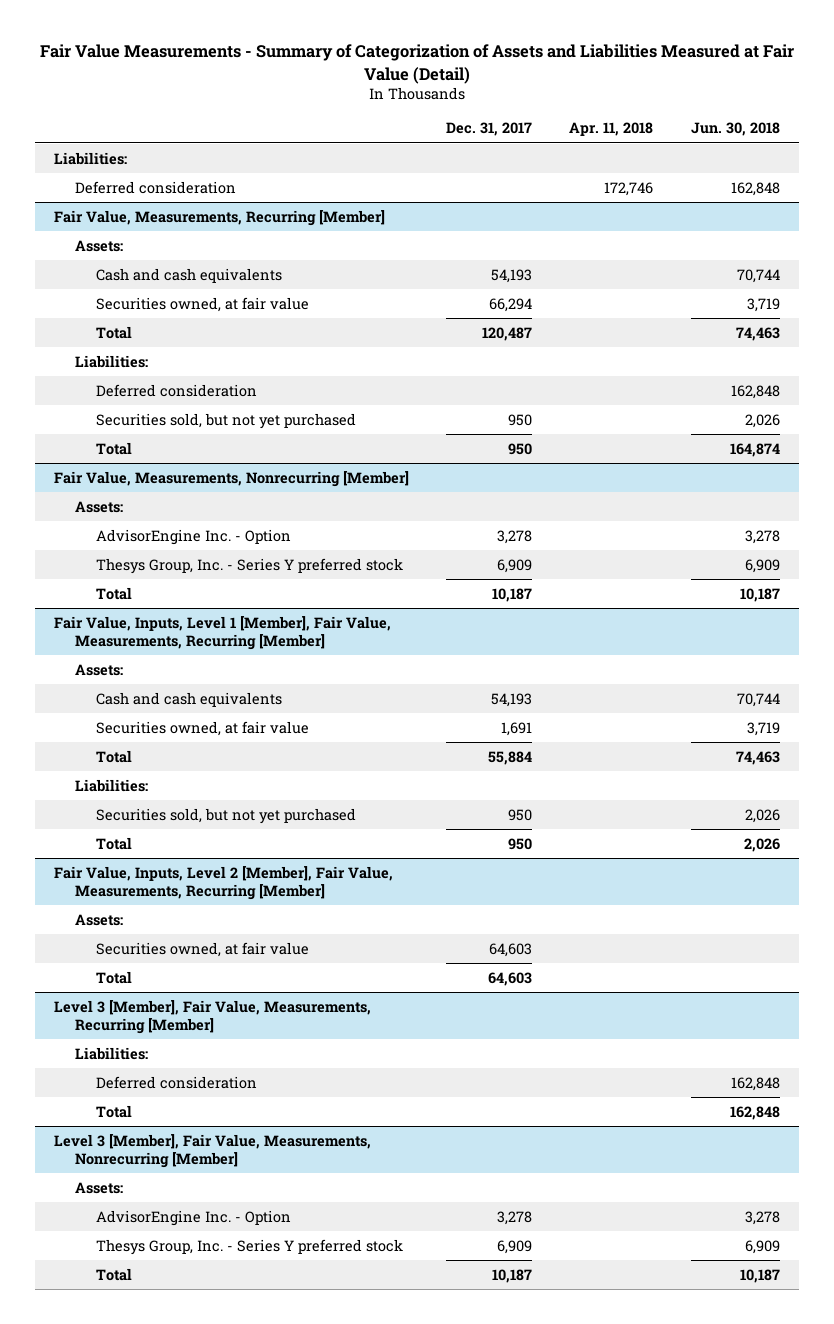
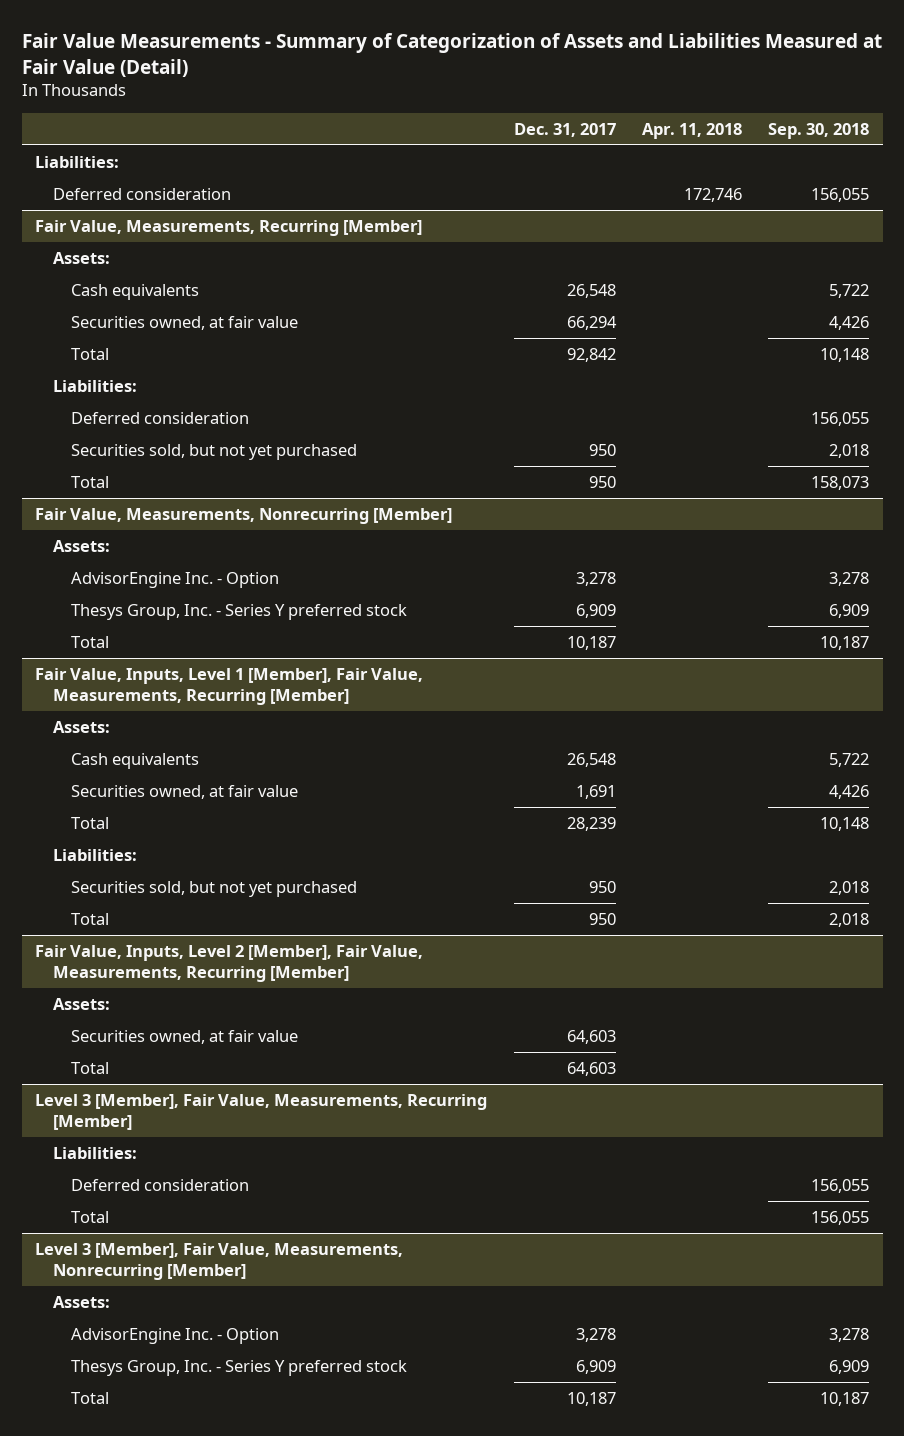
[690,122,780,137] Jun. 30, 2018 -> none
none -> [768,123,870,140] Sep. 30, 2018
[95,267,282,283] Cash and cash equivalents -> [71,283,200,300] Cash equivalents
[491,268,533,283] 54,193 -> [566,283,616,298] 26,548
[482,326,533,341] 120,487 -> [566,347,616,362] 92,842
[95,691,282,707] Cash and cash equivalents -> [71,752,200,769] Cash equivalents
[491,692,533,707] 54,193 -> [566,752,616,767] 26,548
[488,750,533,765] 55,884 -> [566,816,616,831] 28,239

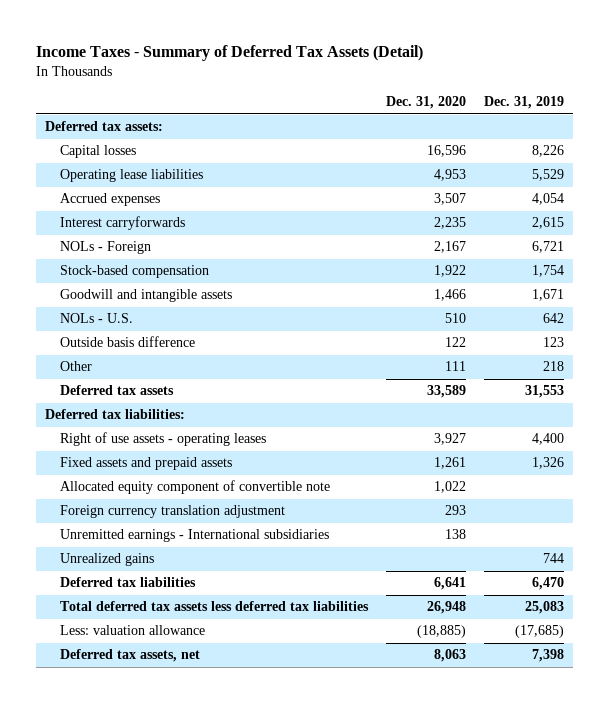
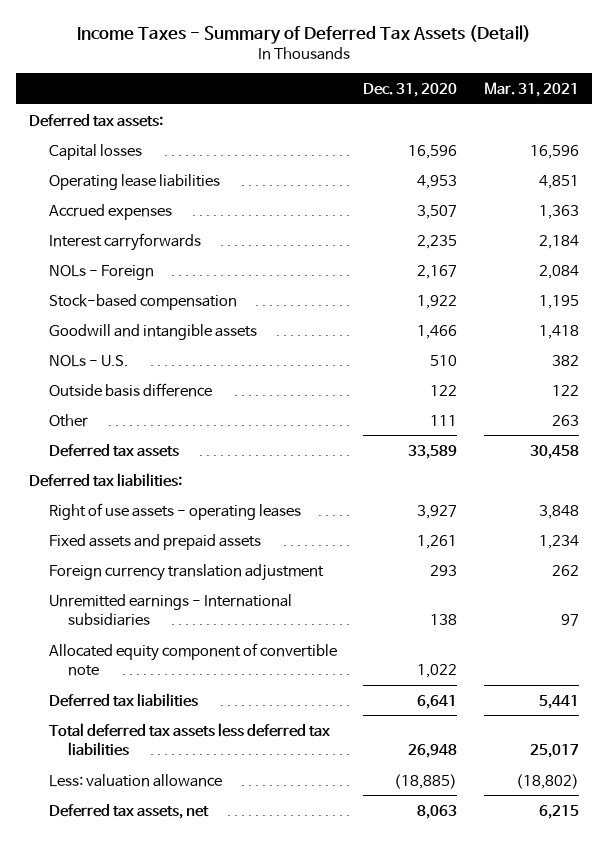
[483,96,564,110] Dec. 31, 2019 -> none
none -> [484,81,580,97] Mar. 31, 2021
[59,553,154,567] Unrealized gains -> none
[59,480,330,495] Allocated equity component of convertible note -> [48,642,337,676] Allocated equity component of convertible note

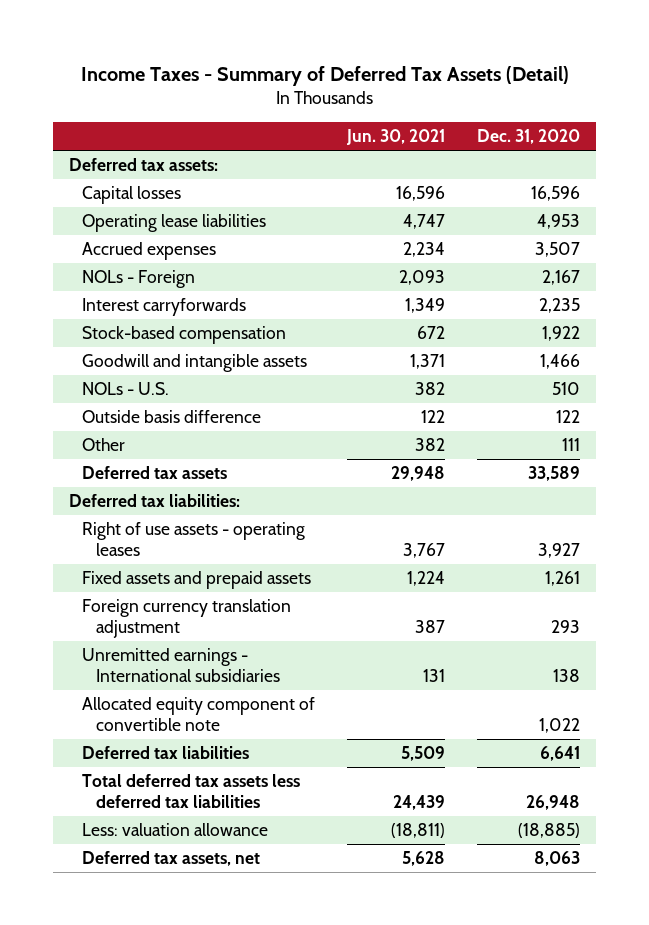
[484,81,580,97] Mar. 31, 2021 -> none
none -> [346,129,446,146] Jun. 30, 2021
[48,232,201,251] Interest carryforwards -> [82,298,247,317] Interest carryforwards

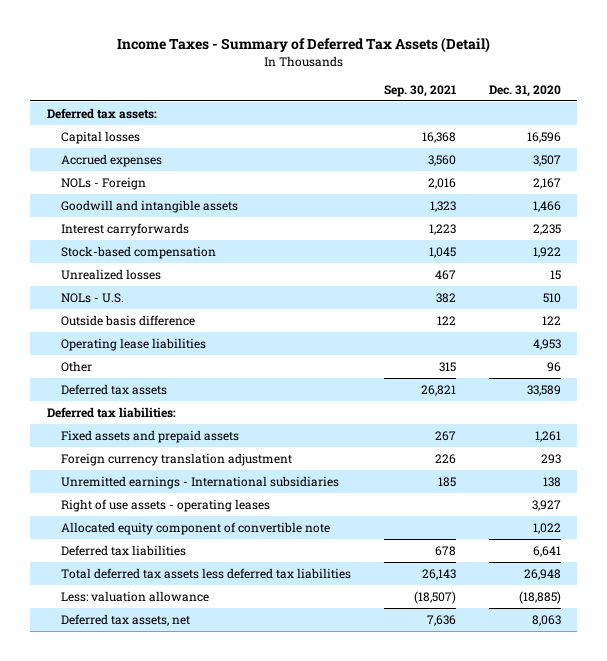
[346,129,446,146] Jun. 30, 2021 -> none
none -> [384,84,457,97] Sep. 30, 2021
[82,354,308,373] Goodwill and intangible assets -> [61,199,239,213] Goodwill and intangible assets
none -> [61,268,162,280] Unrealized losses
[82,214,267,233] Operating lease liabilities -> [61,337,207,351] Operating lease liabilities
[561,438,580,452] 111 -> [546,361,561,372] 96
[82,522,306,556] Right of use assets - operating leases -> [61,498,271,512] Right of use assets - operating leases

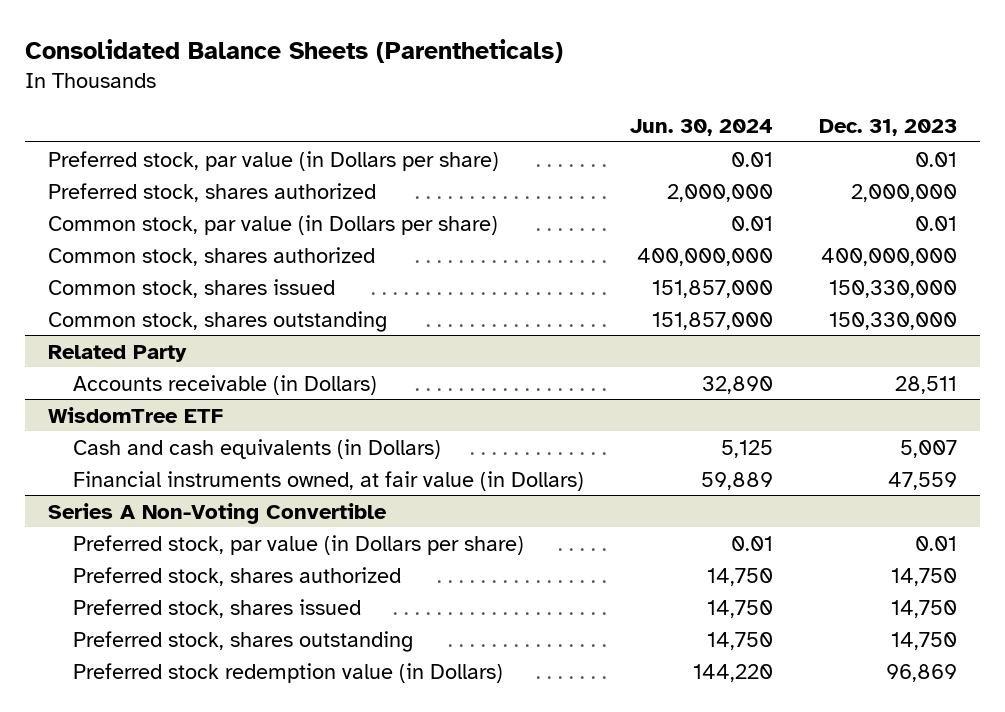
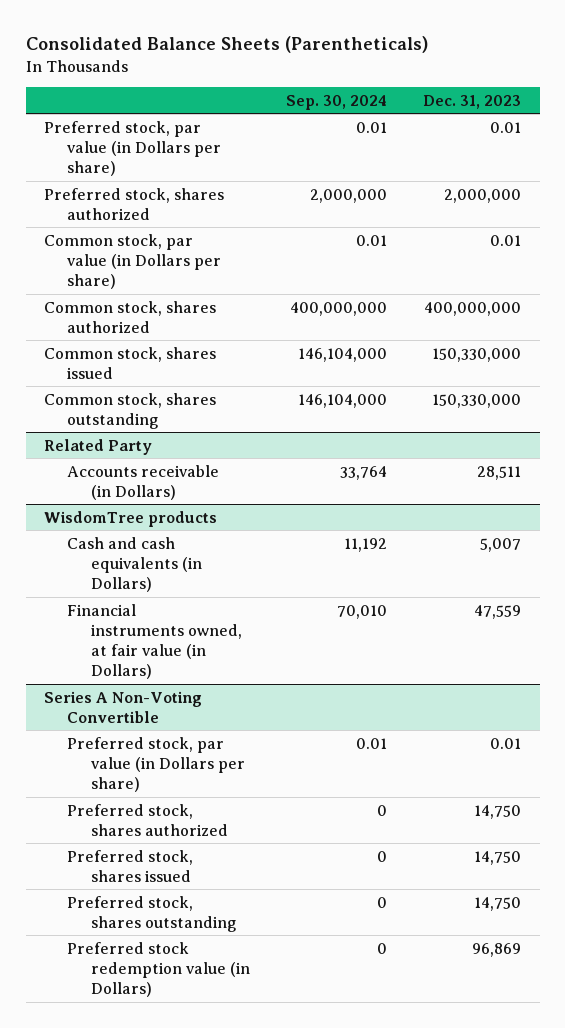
[629,119,773,137] Jun. 30, 2024 -> none
none -> [286,94,388,110] Sep. 30, 2024
[48,406,224,423] WisdomTree ETF -> [43,510,217,527] WisdomTree products

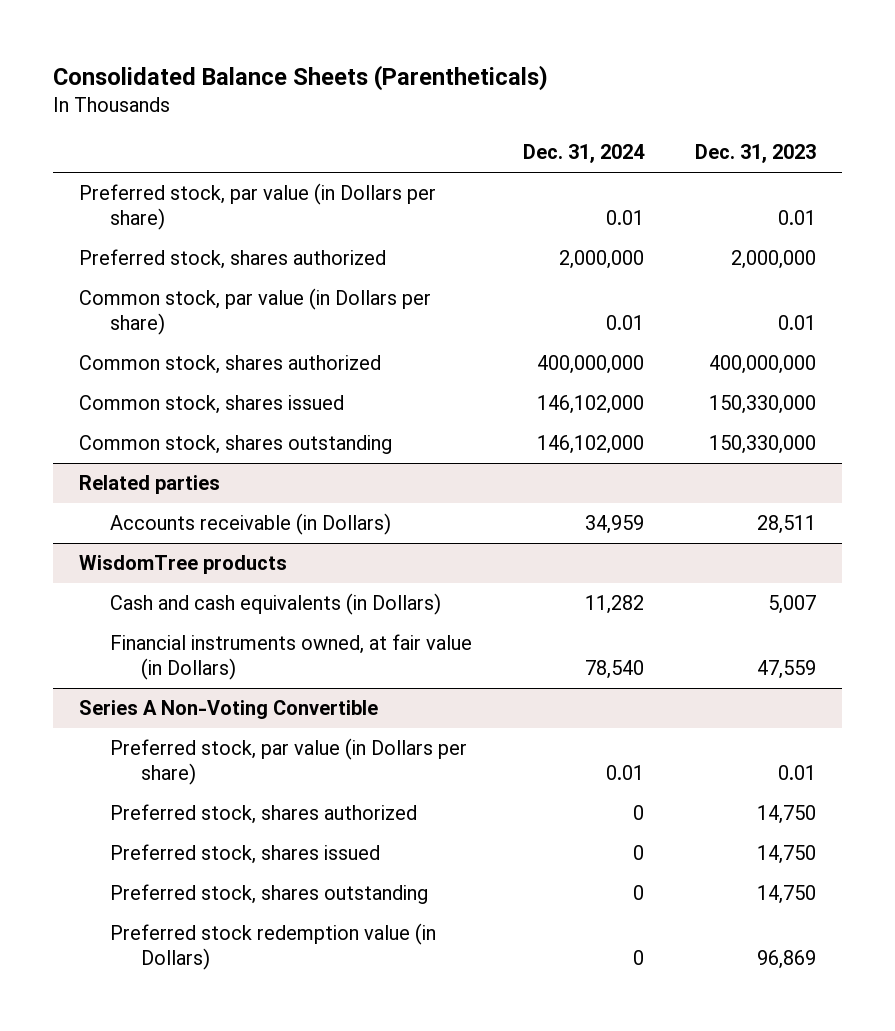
[286,94,388,110] Sep. 30, 2024 -> none
none -> [523,144,646,164] Dec. 31, 2024
[43,438,152,455] Related Party -> [78,475,220,495] Related parties

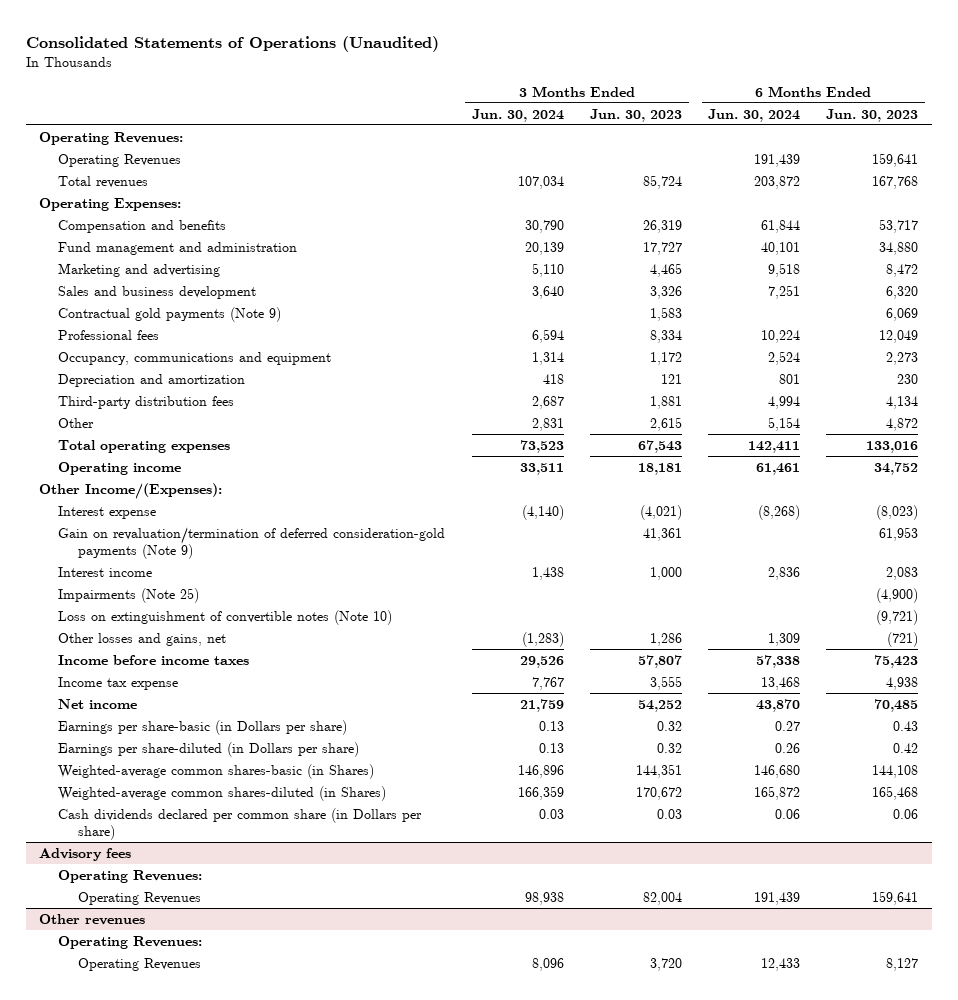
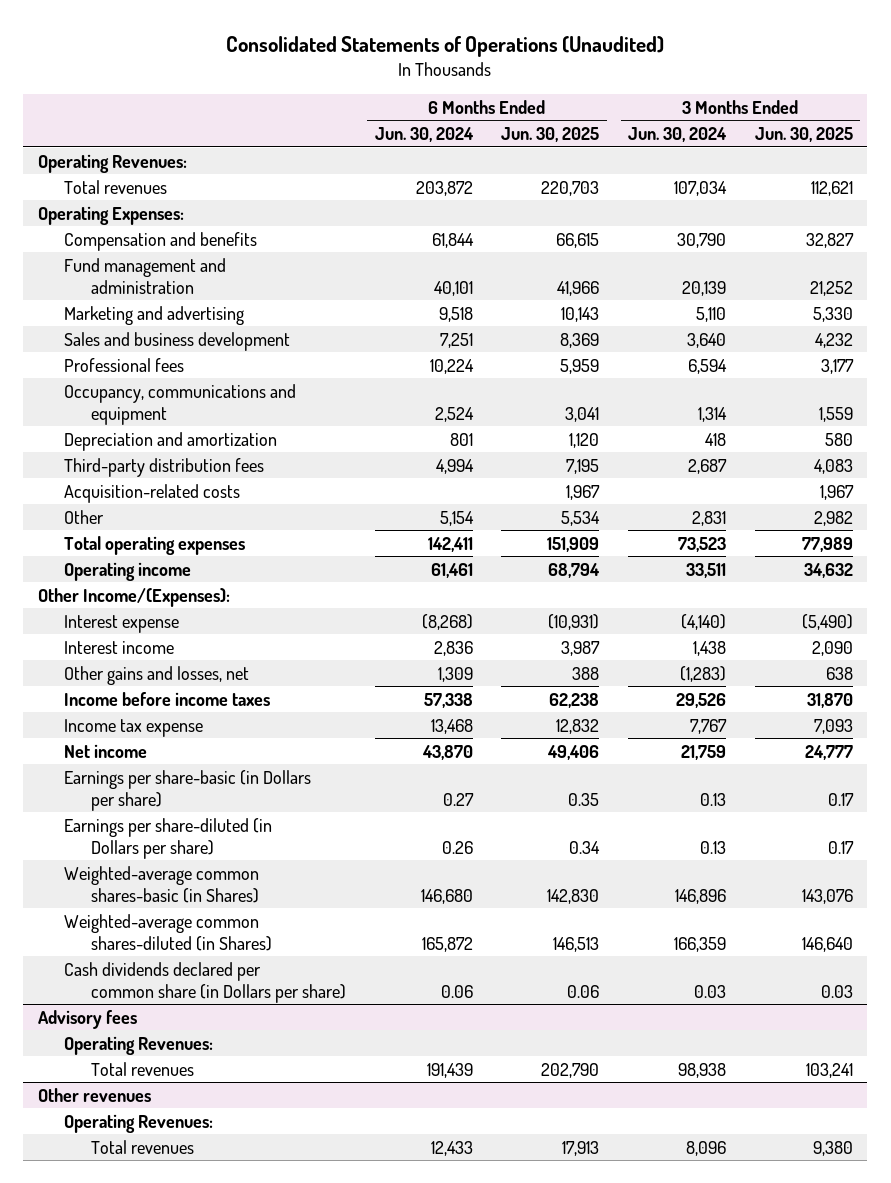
[589,108,682,122] Jun. 30, 2023 -> none
[826,108,919,122] Jun. 30, 2023 -> none
none -> [501,127,600,143] Jun. 30, 2025
none -> [754,127,853,143] Jun. 30, 2025
[58,153,182,167] Operating Revenues -> none
[58,306,282,322] Contractual gold payments (Note 9) -> none
none -> [64,483,241,503] Acquisition-related costs
[58,526,446,560] Gain on revaluation/termination of deferred consideration-gold payments (Note 9) -> none
[58,587,200,603] Impairments (Note 25) -> none
[58,609,393,625] Loss on extinguishment of convertible notes (Note 10) -> none
[58,632,227,646] Other losses and gains, net -> [64,665,250,685] Other gains and losses, net
[77,891,201,905] Operating Revenues -> [90,1061,194,1076] Total revenues
[77,957,201,971] Operating Revenues -> [90,1139,194,1154] Total revenues

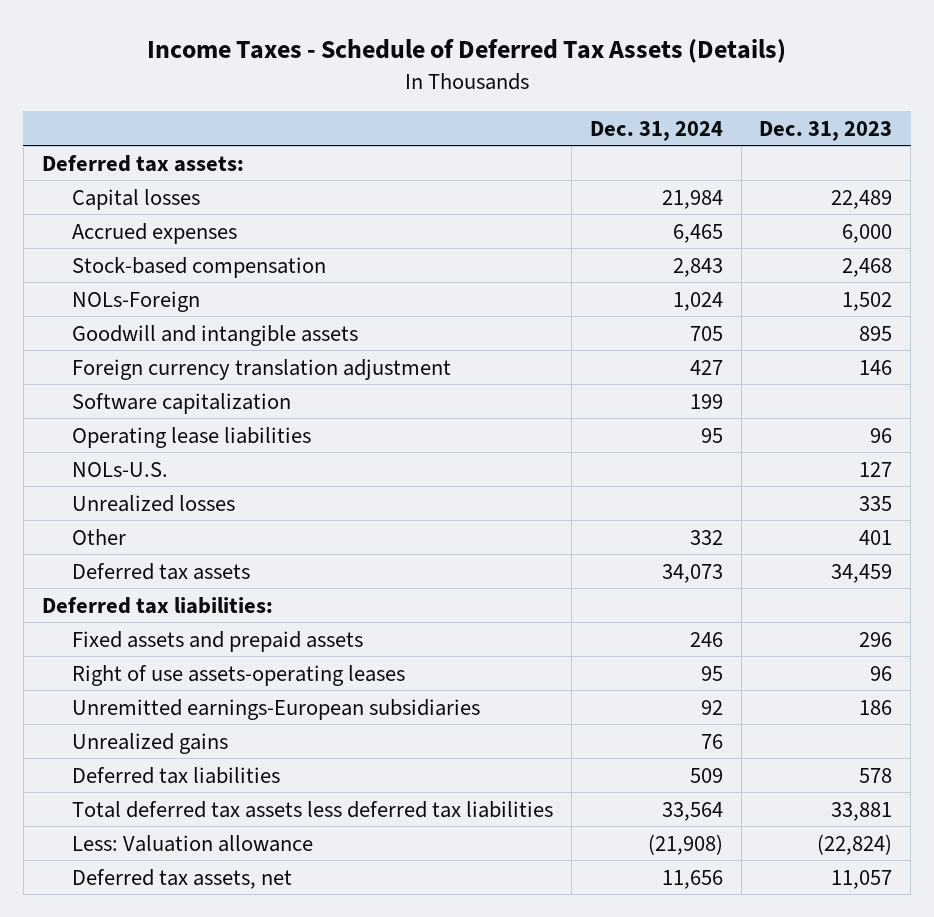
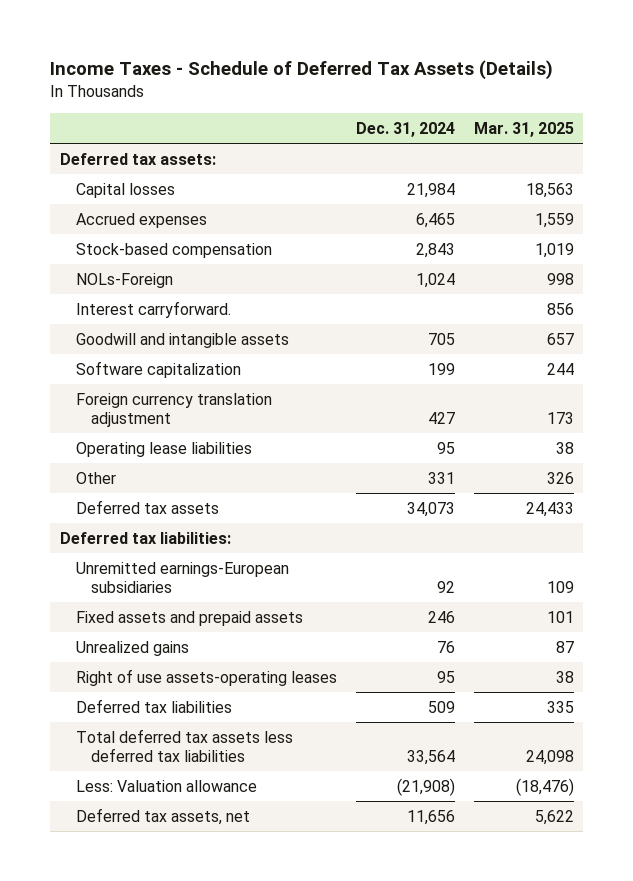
[759,120,893,141] Dec. 31, 2023 -> none
none -> [473,122,574,138] Mar. 31, 2025
none -> [75,300,231,318] Interest carryforward.
[72,358,452,380] Foreign currency translation adjustment -> [75,392,272,428] Foreign currency translation adjustment
[72,461,169,477] NOLs-U.S. -> none
[72,494,236,512] Unrealized losses -> none
[689,529,723,545] 332 -> [427,471,455,484] 331
[72,630,364,652] Fixed assets and prepaid assets -> [75,610,303,626] Fixed assets and prepaid assets
[72,664,406,686] Right of use assets-operating leases -> [75,668,337,686] Right of use assets-operating leases

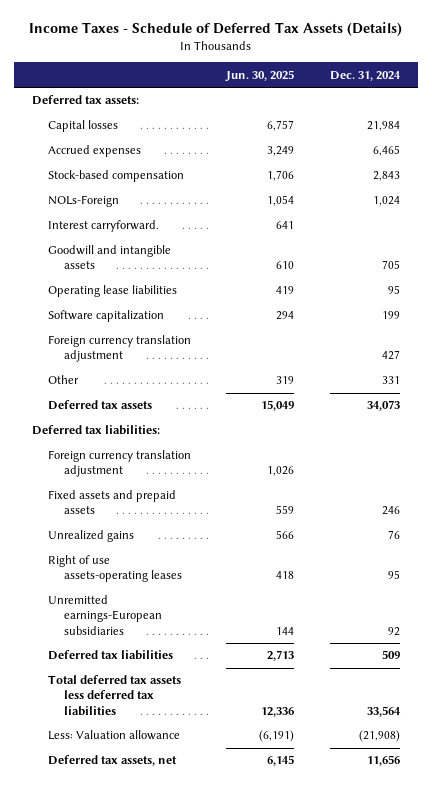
[473,122,574,138] Mar. 31, 2025 -> none
none -> [225,69,295,82] Jun. 30, 2025
[75,441,252,457] Operating lease liabilities -> [47,285,177,298] Operating lease liabilities
none -> [47,450,191,478] Foreign currency translation adjustment
[75,561,289,594] Unremitted earnings-European subsidiaries -> [47,595,162,635] Unremitted earnings-European subsidiaries

